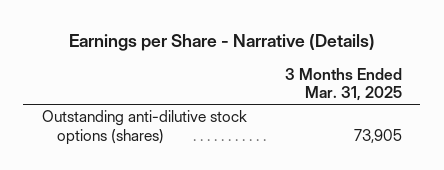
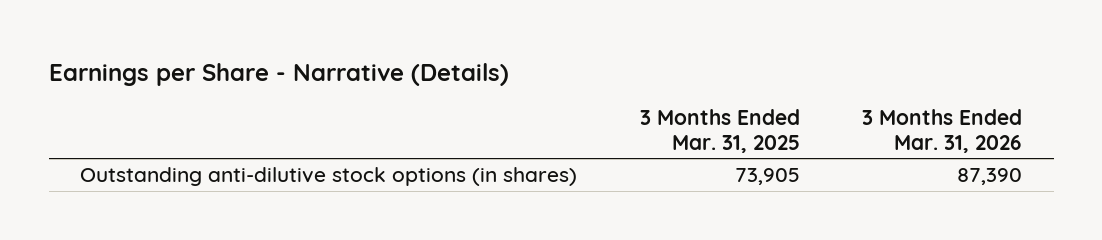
none -> [862,109,1023,154] 3 Months Ended Mar. 31, 2026
[42,110,248,145] Outstanding anti-dilutive stock options (shares) -> [79,167,577,187] Outstanding anti-dilutive stock options (in shares)

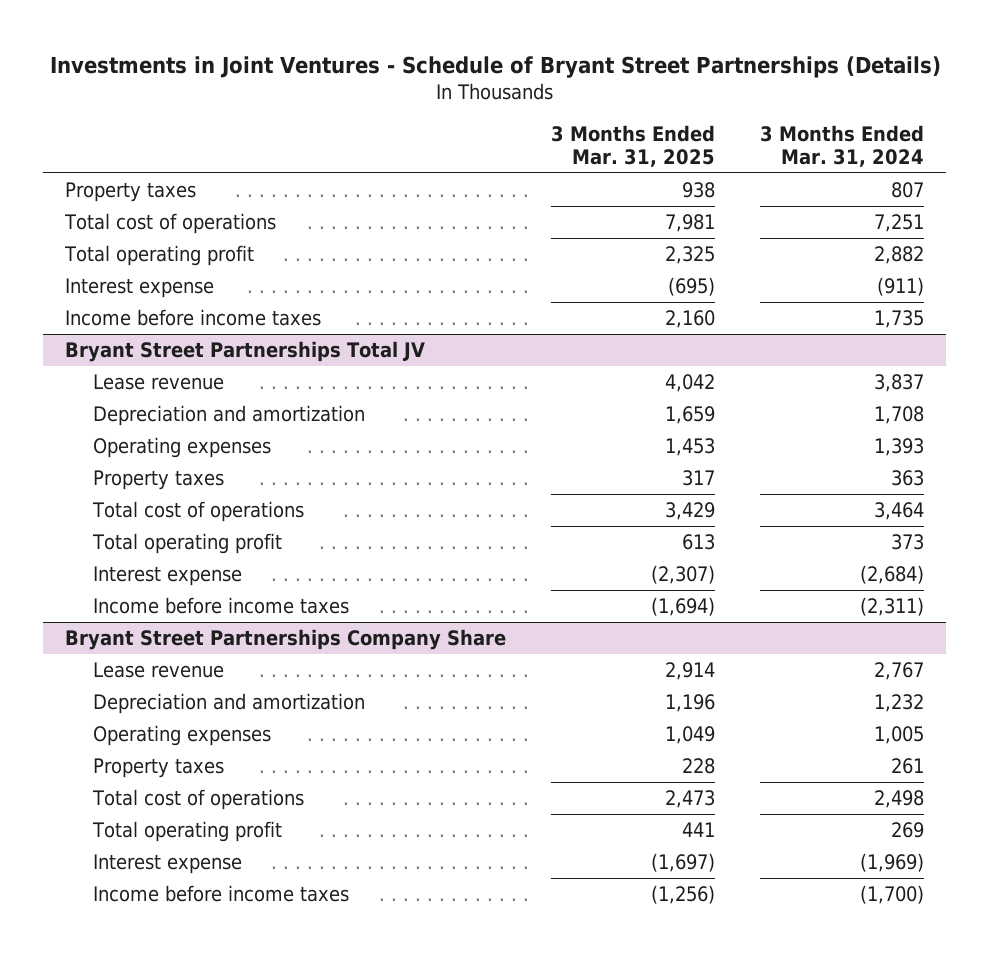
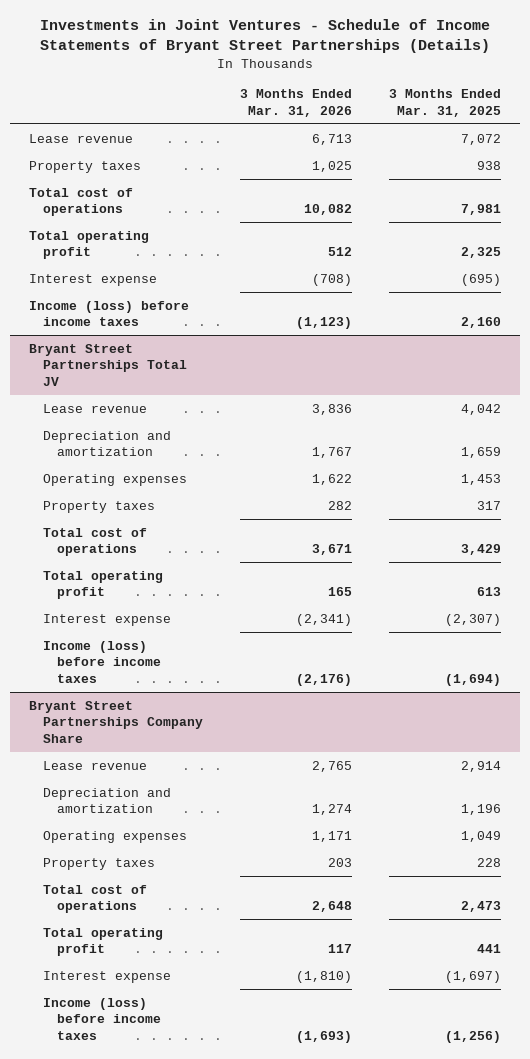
[49,56,941,79] Investments in Joint Ventures - Schedule of Bryant Street Partnerships (Details) -> [40,19,491,54] Investments in Joint Ventures - Schedule of Income Statements of Bryant Street Partnerships (Details)
[759,125,924,167] 3 Months Ended Mar. 31, 2024 -> none
none -> [240,89,353,117] 3 Months Ended Mar. 31, 2026
none -> [29,133,134,143] Lease revenue
[65,308,322,326] Income before income taxes -> [29,300,190,327] Income (loss) before income taxes
[93,596,350,614] Income before income taxes -> [42,640,161,683] Income (loss) before income taxes
[93,884,350,902] Income before income taxes -> [42,997,161,1040] Income (loss) before income taxes

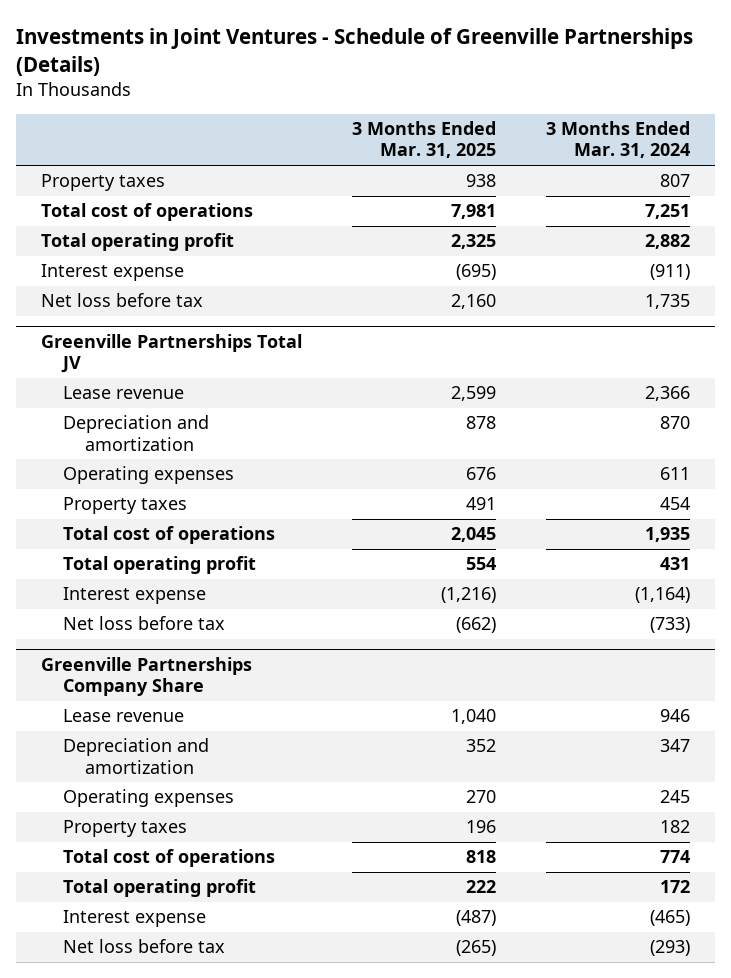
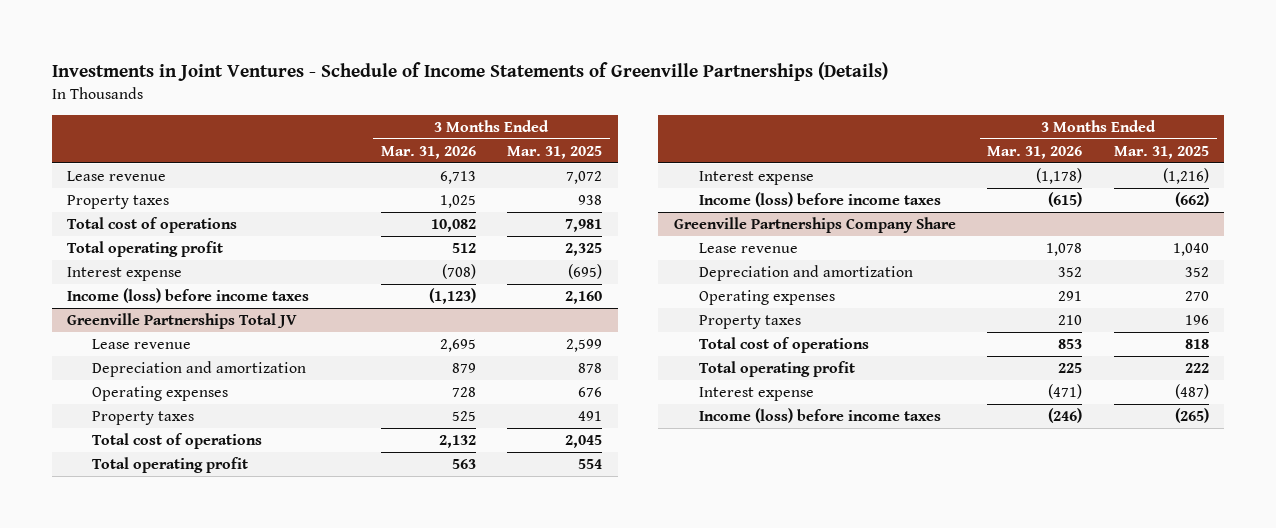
[16,28,694,76] Investments in Joint Ventures - Schedule of Greenville Partnerships (Details) -> [51,61,888,81] Investments in Joint Ventures - Schedule of Income Statements of Greenville Partnerships (Details)
[546,121,691,159] 3 Months Ended Mar. 31, 2024 -> none
none -> [380,145,476,159] Mar. 31, 2026
none -> [67,170,167,181] Lease revenue
[41,293,204,308] Net loss before tax -> [67,287,310,303] Income (loss) before income taxes
[63,616,226,631] Net loss before tax -> [699,191,942,207] Income (loss) before income taxes
[63,939,226,954] Net loss before tax -> [699,407,942,423] Income (loss) before income taxes

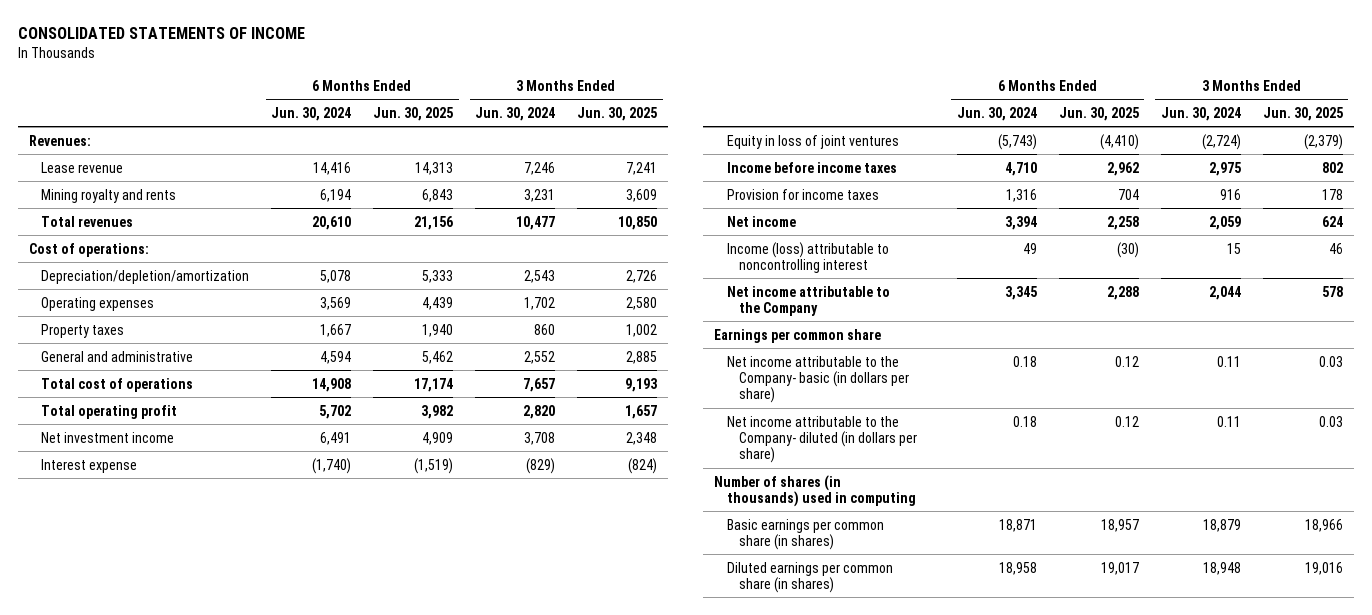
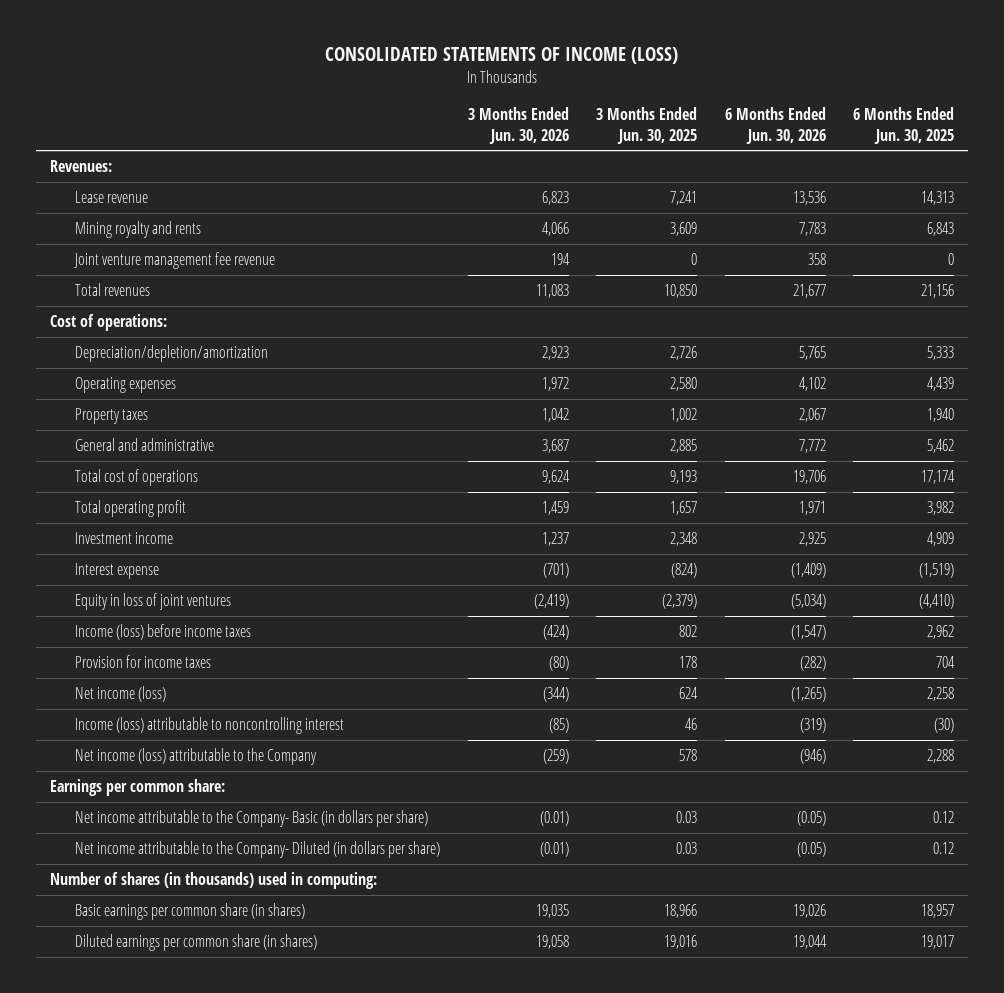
[17,27,305,40] CONSOLIDATED STATEMENTS OF INCOME -> [325,47,679,65] CONSOLIDATED STATEMENTS OF INCOME (LOSS)
[271,106,352,121] Jun. 30, 2024 -> none
[475,106,556,121] Jun. 30, 2024 -> none
none -> [467,107,569,144] 3 Months Ended Jun. 30, 2026
none -> [724,107,826,144] 6 Months Ended Jun. 30, 2026
none -> [74,252,276,270] Joint venture management fee revenue
[41,431,175,443] Net investment income -> [75,532,174,545] Investment income
[726,161,897,173] Income before income taxes -> [75,624,252,641] Income (loss) before income taxes
[726,215,796,227] Net income -> [75,686,167,703] Net income (loss)
[726,285,890,316] Net income attributable to the Company -> [75,748,318,766] Net income (loss) attributable to the Company
[714,328,882,343] Earnings per common share -> [49,779,225,797] Earnings per common share:
[726,355,910,404] Net income attributable to the Company- basic (in dollars per share) -> [75,810,429,828] Net income attributable to the Company- Basic (in dollars per share)
[726,415,918,464] Net income attributable to the Company- diluted (in dollars per share) -> [75,841,441,859] Net income attributable to the Company- Diluted (in dollars per share)
[714,474,916,507] Number of shares (in thousands) used in computing -> [49,872,377,890] Number of shares (in thousands) used in computing:

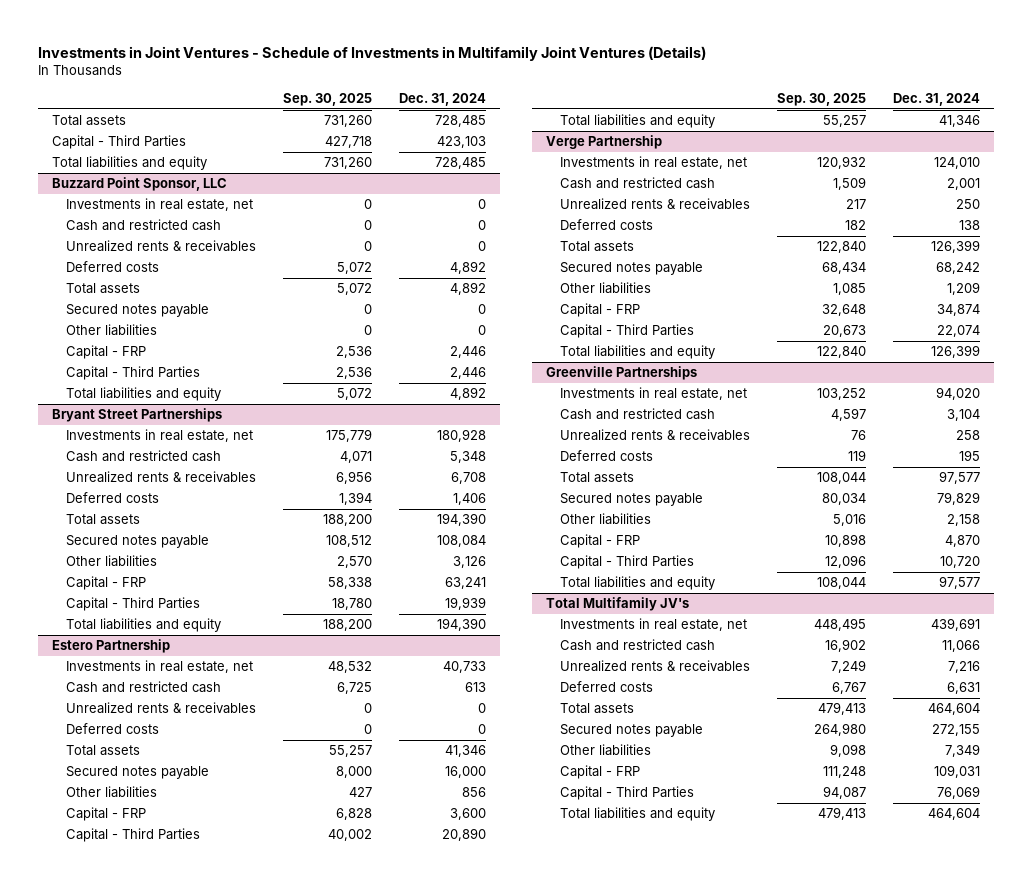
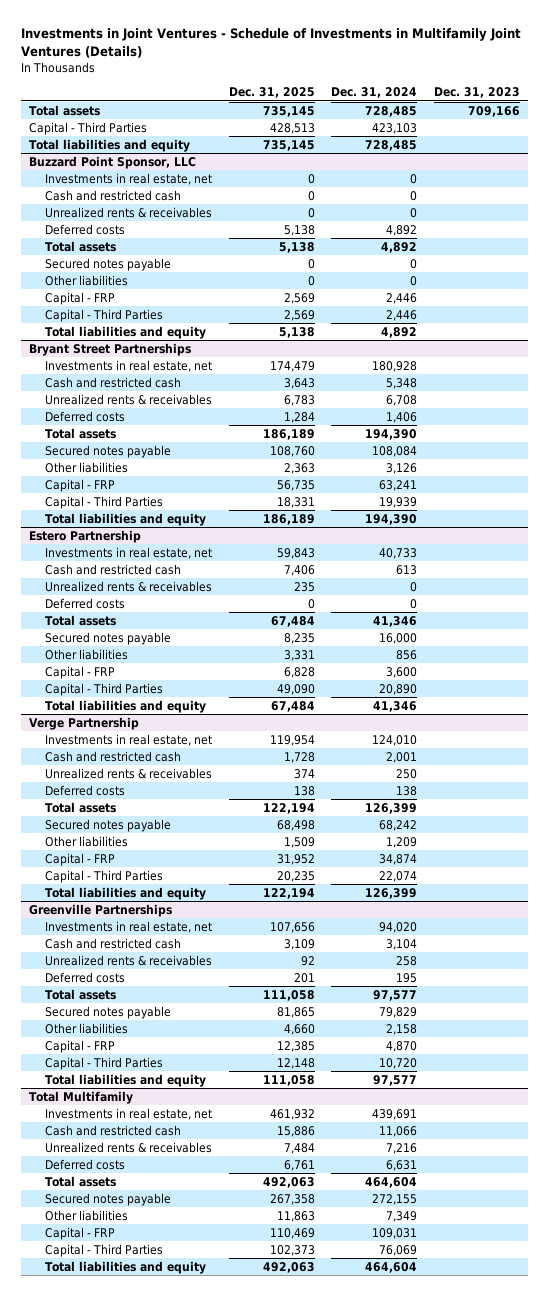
[283,93,373,107] Sep. 30, 2025 -> none
none -> [228,87,315,99] Dec. 31, 2025
none -> [433,87,520,99] Dec. 31, 2023
[545,596,689,611] Total Multifamily JV's -> [28,1090,133,1104] Total Multifamily

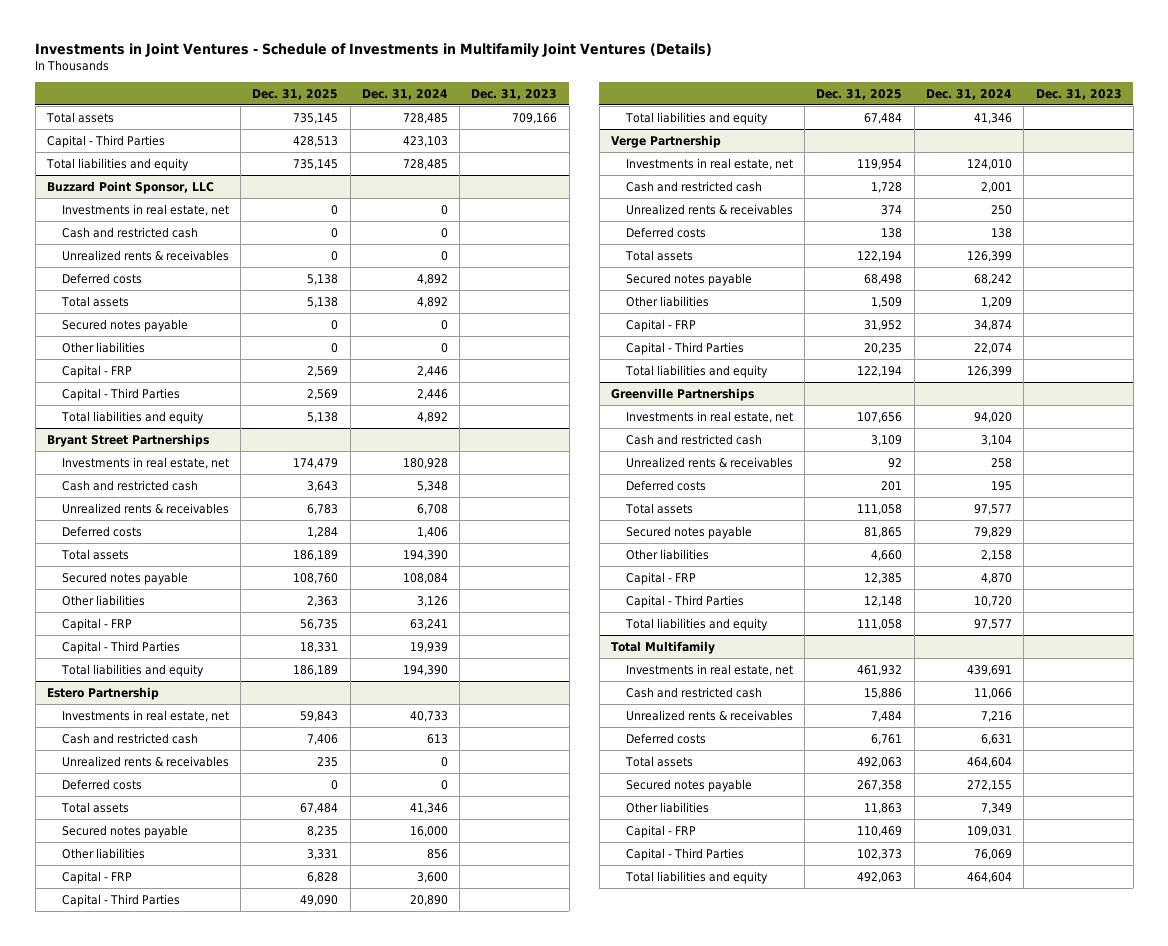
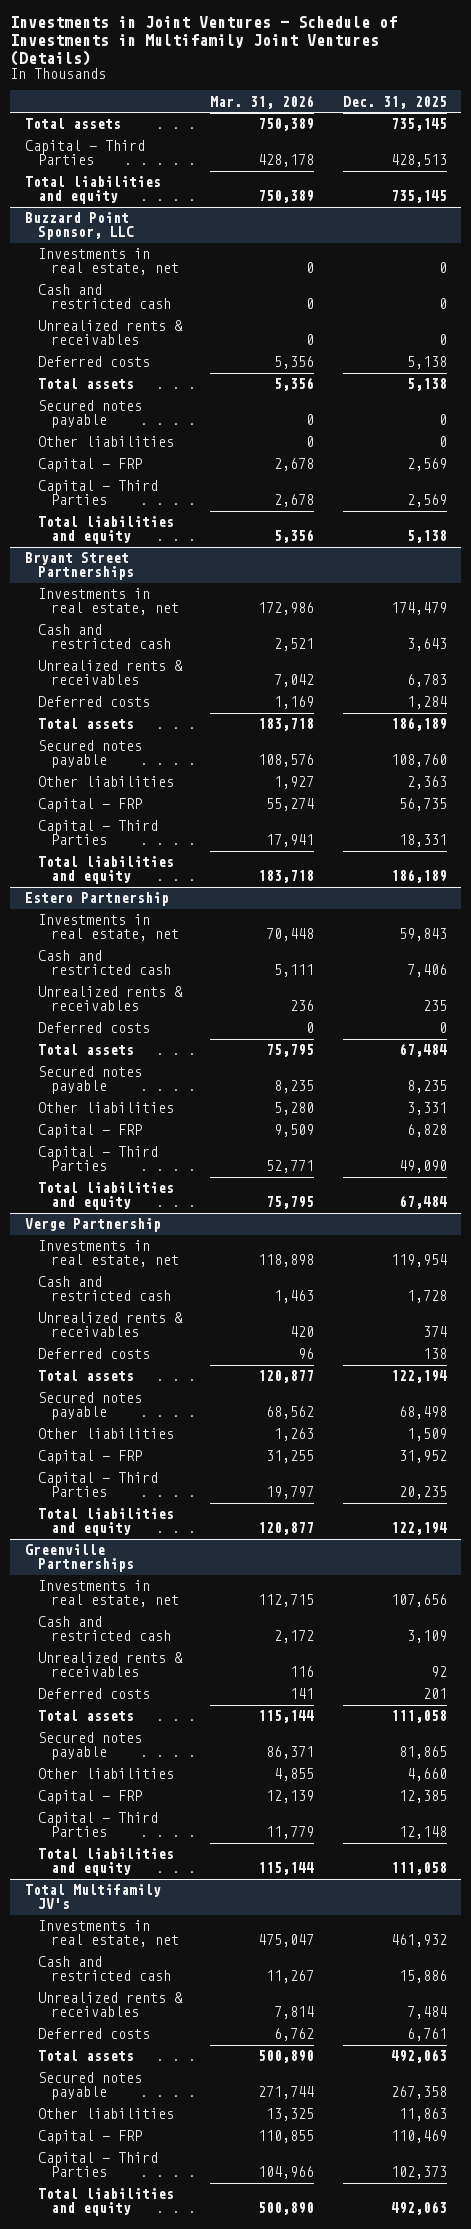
[361,88,448,100] Dec. 31, 2024 -> none
[471,88,558,100] Dec. 31, 2023 -> none
none -> [210,94,315,109] Mar. 31, 2026
[611,640,716,654] Total Multifamily -> [24,1884,161,1910] Total Multifamily JV's

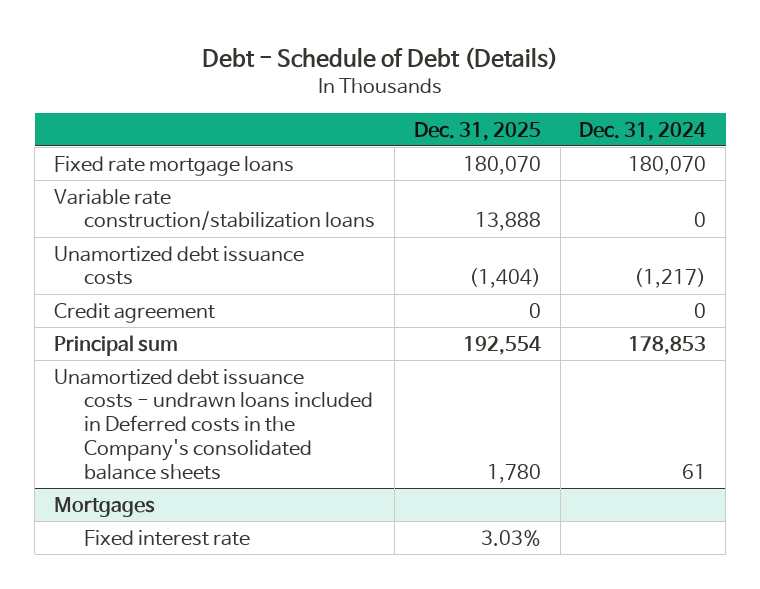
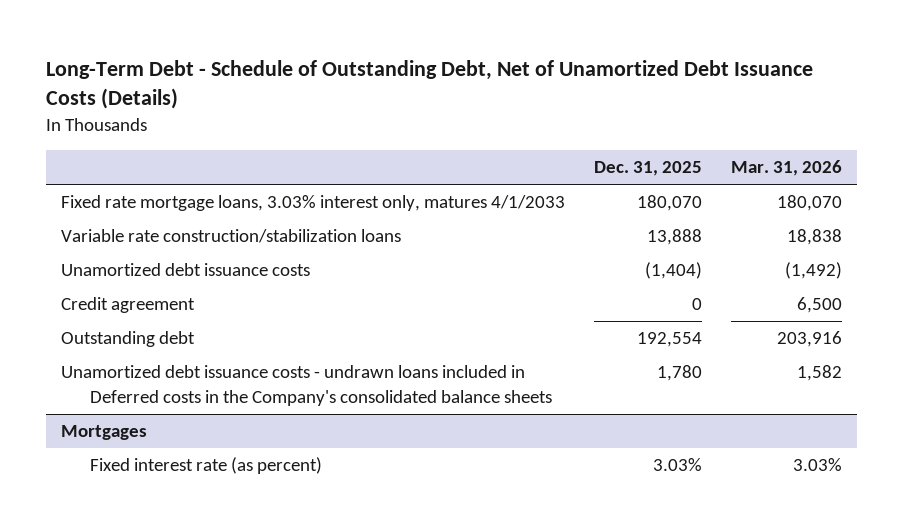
[202,46,559,70] Debt - Schedule of Debt (Details) -> [45,59,813,110] Long-Term Debt - Schedule of Outstanding Debt, Net of Unamortized Debt Issuance Costs (Details)
[579,121,707,141] Dec. 31, 2024 -> none
none -> [730,160,842,177] Mar. 31, 2026
[53,155,294,176] Fixed rate mortgage loans -> [60,195,565,212] Fixed rate mortgage loans, 3.03% interest only, matures 4/1/2033
[53,334,178,356] Principal sum -> [60,331,195,348] Outstanding debt
[83,529,250,546] Fixed interest rate -> [90,457,323,475] Fixed interest rate (as percent)

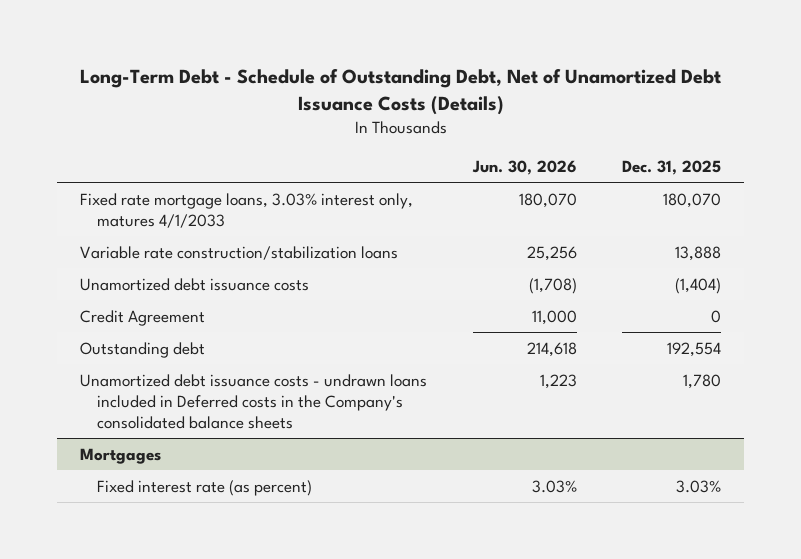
[730,160,842,177] Mar. 31, 2026 -> none
none -> [471,160,577,176] Jun. 30, 2026
[60,297,195,314] Credit agreement -> [79,309,205,326] Credit Agreement

